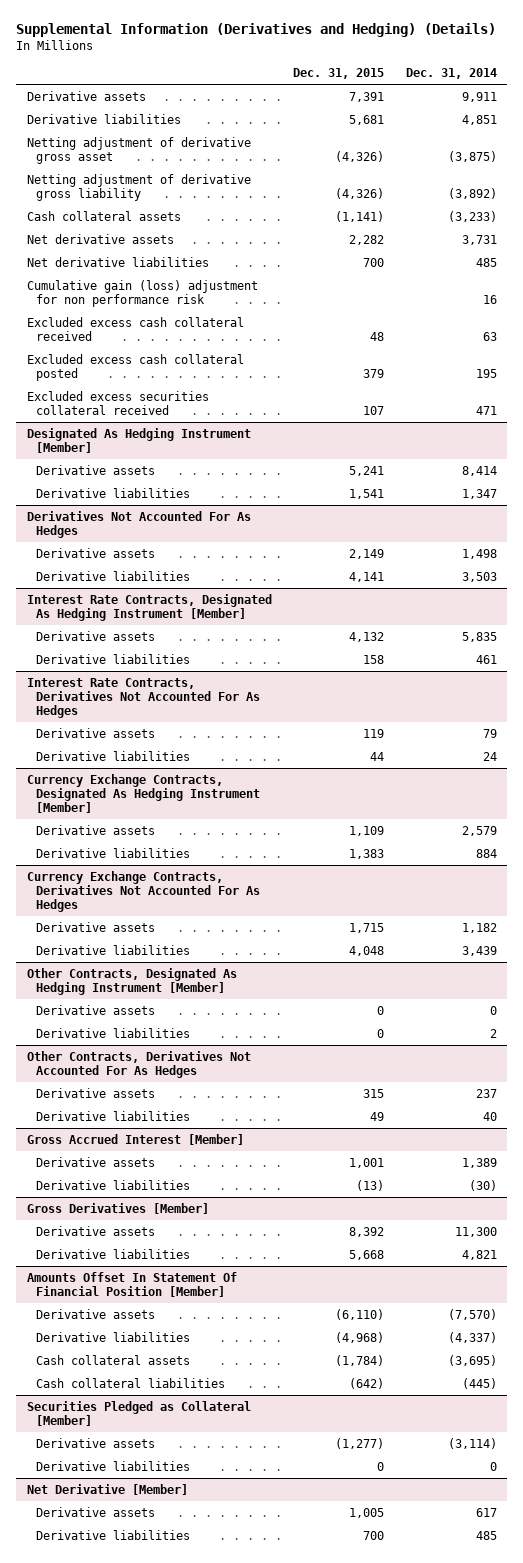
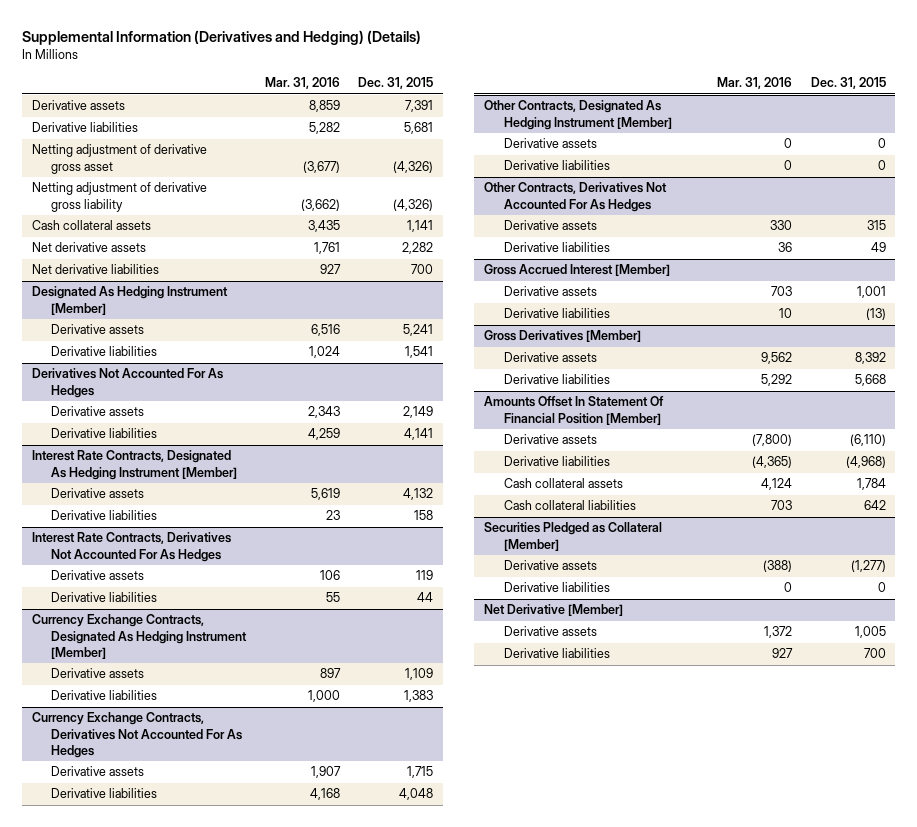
[405,68,497,80] Dec. 31, 2014 -> none
none -> [264,77,340,90] Mar. 31, 2016
[335,210,385,222] (1,141) -> [407,220,434,233] 1,141
[26,279,258,307] Cumulative gain (loss) adjustment for non performance risk -> none
[26,316,244,341] Excluded excess cash collateral received -> none
[26,353,244,381] Excluded excess cash collateral posted -> none
[26,390,209,415] Excluded excess securities collateral received -> none
[335,1354,385,1366] (1,784) -> [856,478,886,491] 1,784
[349,1377,385,1389] (642) -> [863,500,886,511] 642

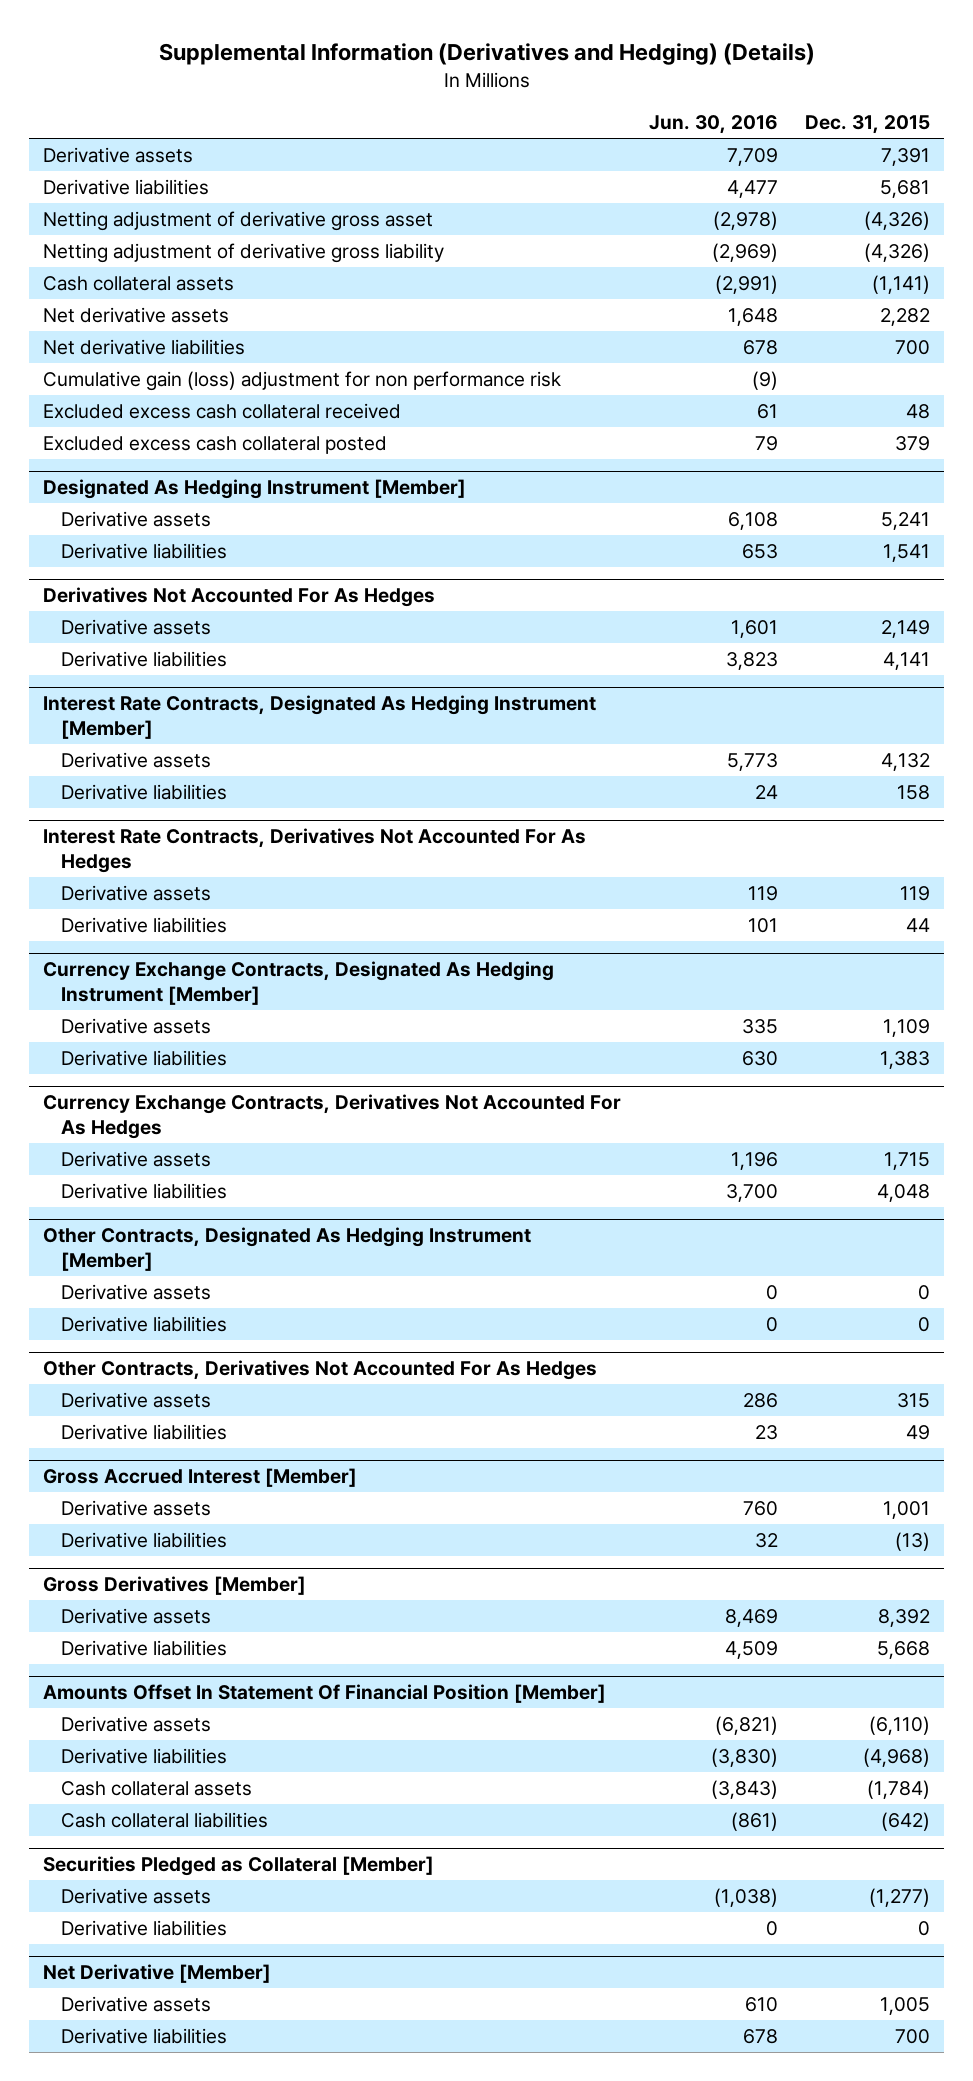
[264,77,340,90] Mar. 31, 2016 -> none
none -> [648,115,778,135] Jun. 30, 2016
[407,220,434,233] 1,141 -> [872,274,931,294] (1,141)
none -> [43,370,562,391] Cumulative gain (loss) adjustment for non performance risk
none -> [43,402,402,419] Excluded excess cash collateral received
none -> [43,435,388,454] Excluded excess cash collateral posted
[856,478,886,491] 1,784 -> [867,1779,931,1799] (1,784)
[863,500,886,511] 642 -> [881,1811,931,1831] (642)

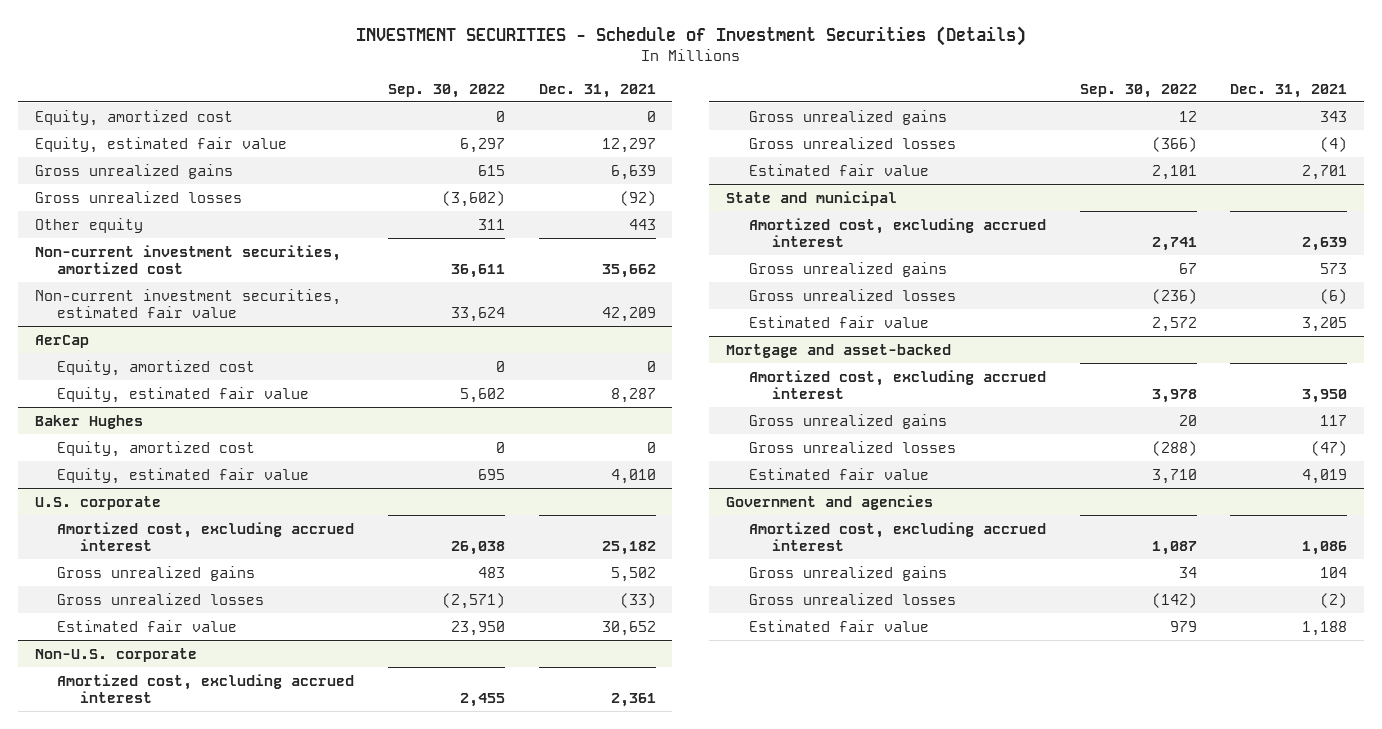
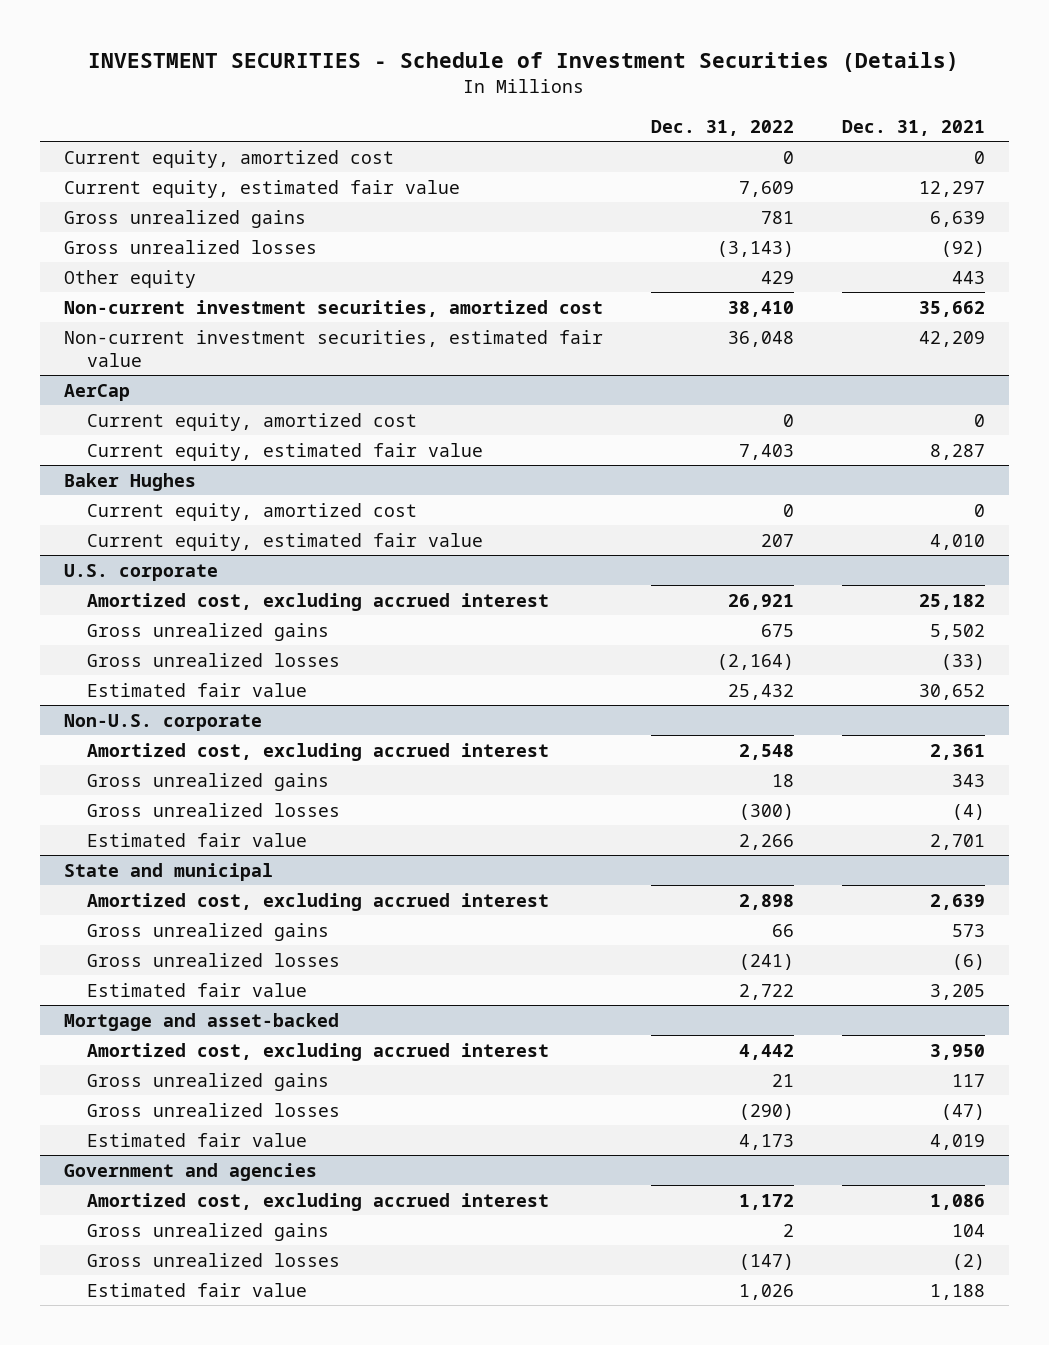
[387,83,505,98] Sep. 30, 2022 -> none
none -> [650,119,794,136] Dec. 31, 2022
[34,109,233,126] Equity, amortized cost -> [64,149,395,168] Current equity, amortized cost
[34,136,287,153] Equity, estimated fair value -> [64,179,461,198] Current equity, estimated fair value
[57,359,256,376] Equity, amortized cost -> [86,412,417,431] Current equity, amortized cost
[57,386,310,403] Equity, estimated fair value -> [86,442,483,461] Current equity, estimated fair value
[57,440,256,457] Equity, amortized cost -> [86,502,417,521] Current equity, amortized cost
[57,467,310,484] Equity, estimated fair value -> [86,532,483,551] Current equity, estimated fair value

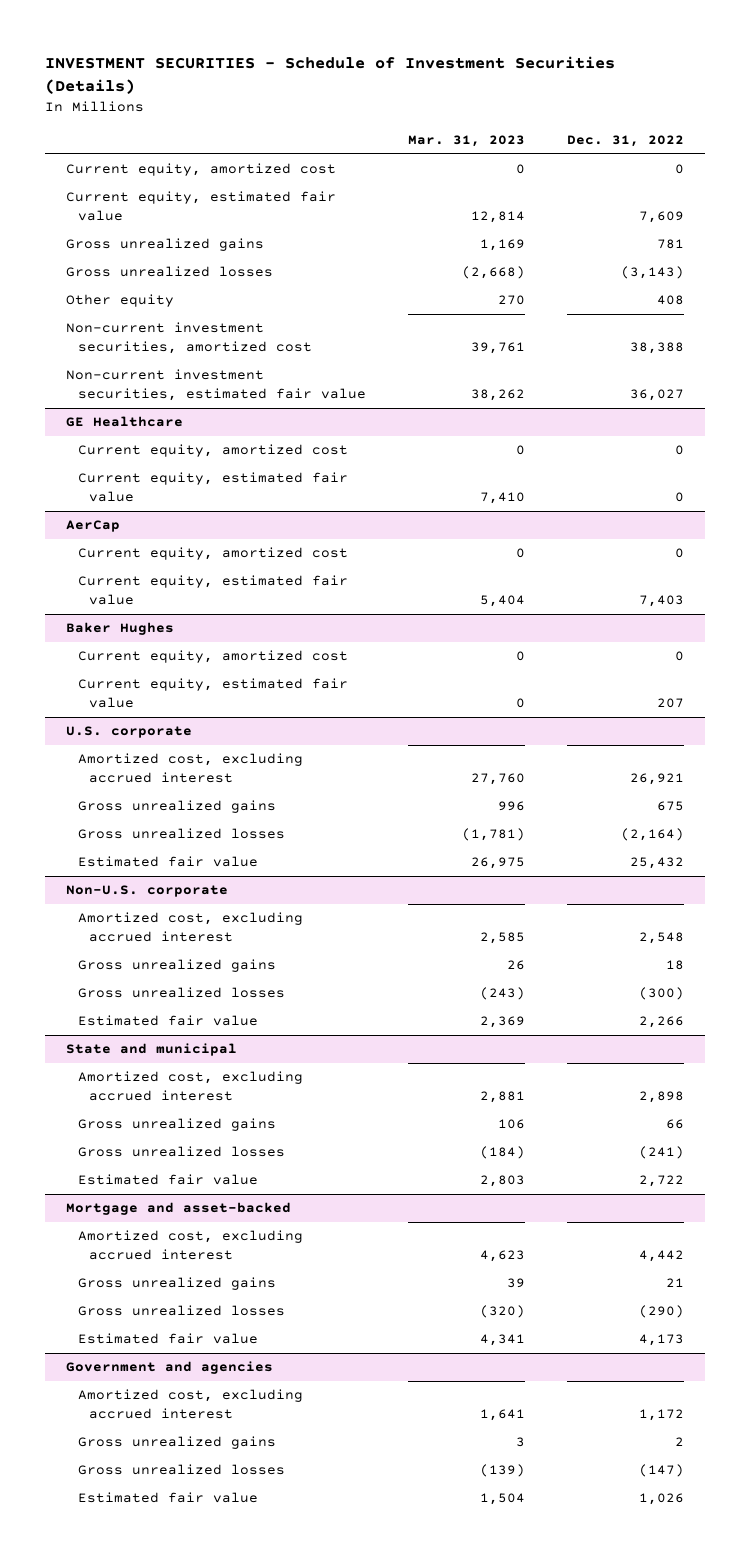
[841,119,985,136] Dec. 31, 2021 -> none
none -> [407,135,525,148] Mar. 31, 2023
[760,270,794,284] 429 -> [656,295,684,306] 408
[727,300,794,317] 38,410 -> [629,341,684,354] 38,388
[727,330,794,347] 36,048 -> [629,388,684,401] 36,027
none -> [66,416,184,428] GE Healthcare
none -> [77,444,348,458] Current equity, amortized cost
none -> [77,472,348,502] Current equity, estimated fair value

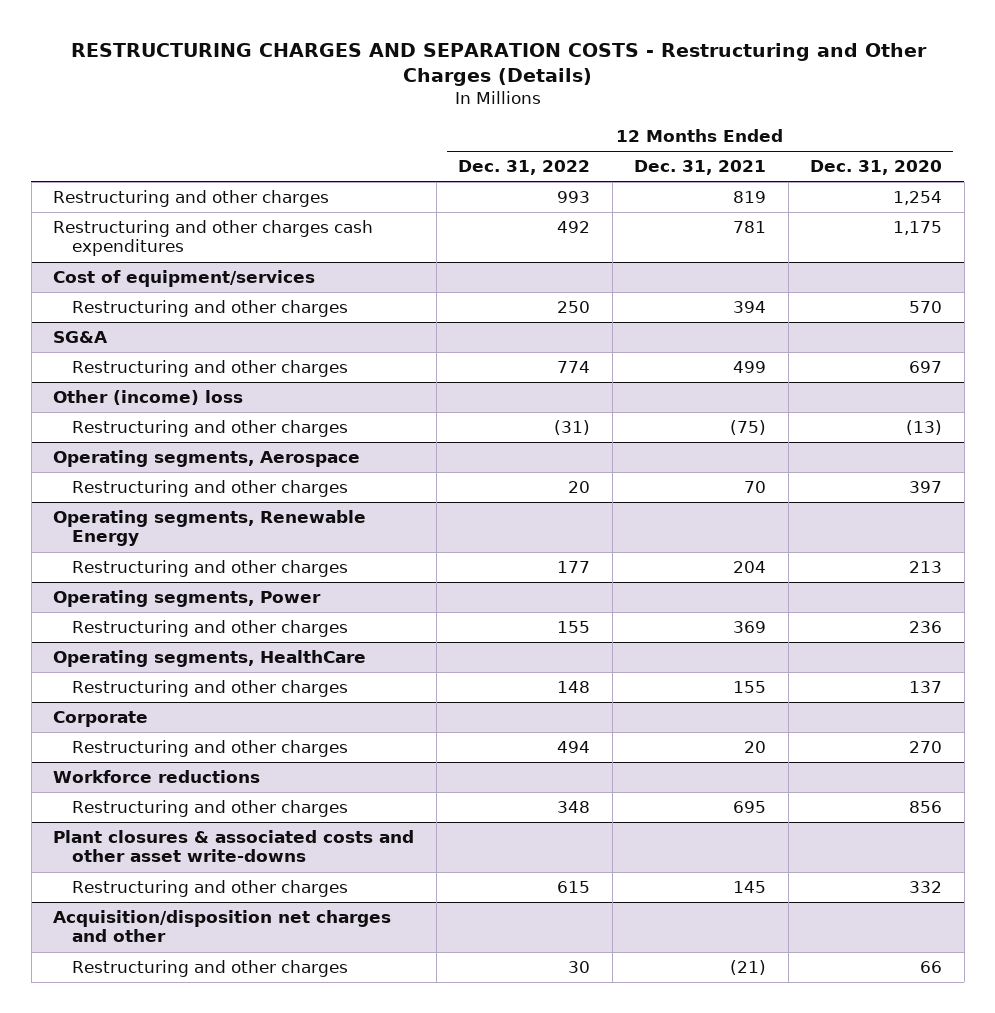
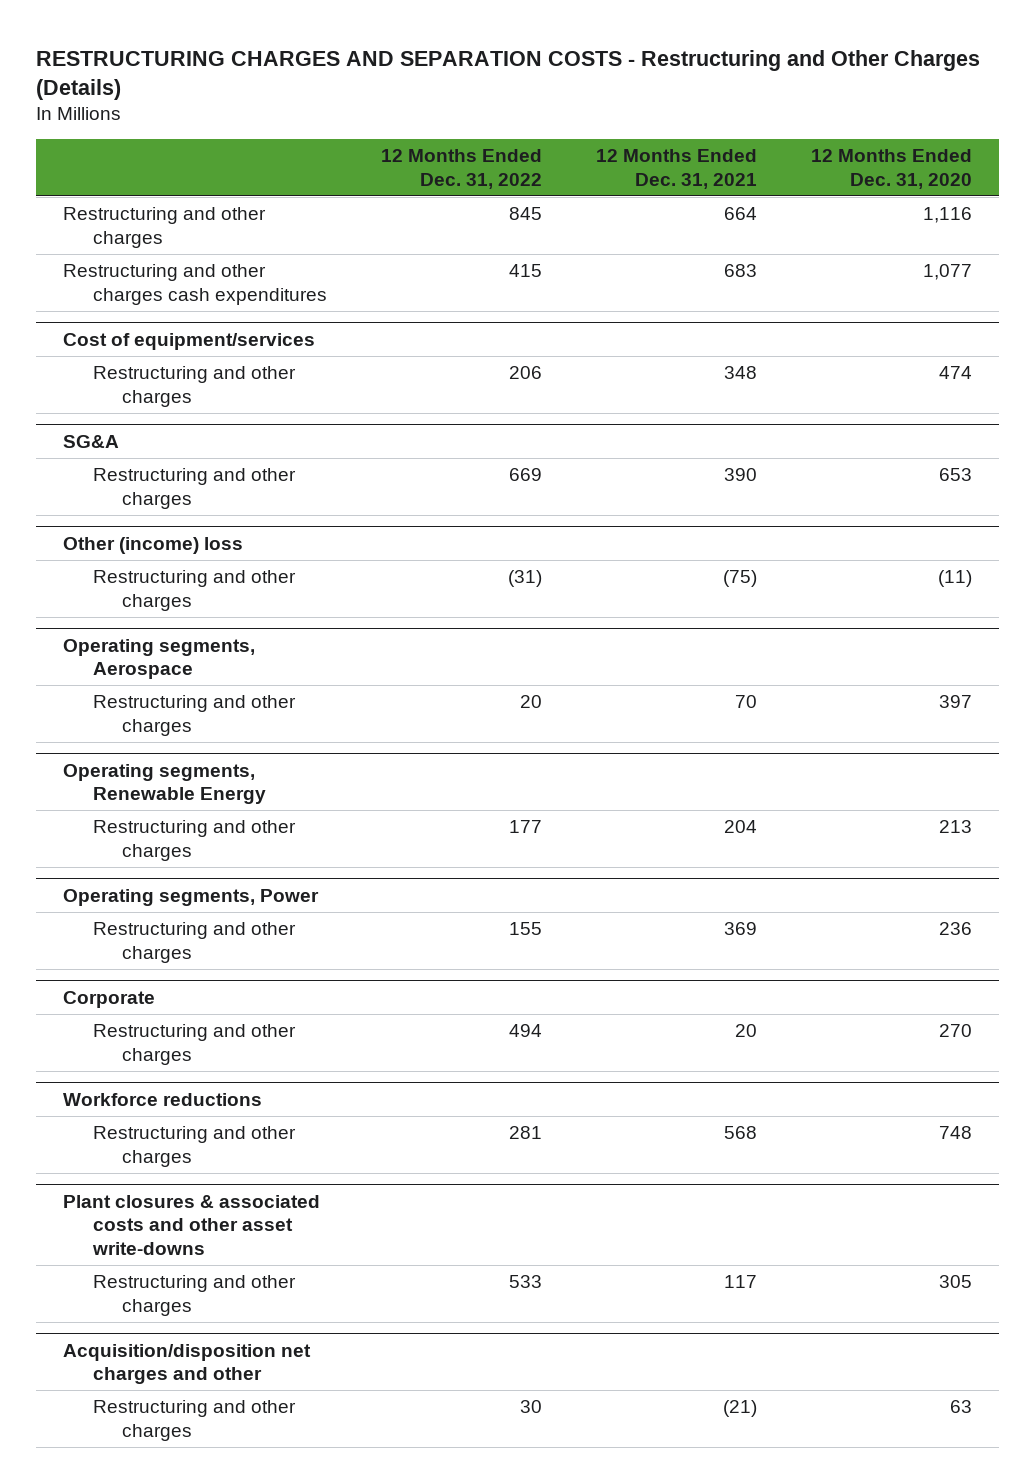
[557,191,591,204] 993 -> [508,207,542,221] 845
[733,191,767,204] 819 -> [724,207,758,221] 664
[893,191,943,206] 1,254 -> [923,207,973,224] 1,116
[557,221,591,234] 492 -> [508,264,542,278] 415
[733,221,767,234] 781 -> [724,264,758,278] 683
[893,221,943,236] 1,175 -> [923,264,973,281] 1,077
[557,301,591,314] 250 -> [508,366,542,380] 206
[733,301,767,314] 394 -> [724,366,758,380] 348
[909,301,943,314] 570 -> [939,366,973,380] 474
[557,361,591,374] 774 -> [508,468,542,482] 669
[733,361,767,374] 499 -> [724,468,758,482] 390
[909,361,943,374] 697 -> [939,468,973,482] 653
[906,420,943,436] (13) -> [938,570,973,588] (11)
[53,650,367,668] Operating segments, HealthCare -> none
[71,680,348,698] Restructuring and other charges -> none
[557,801,591,814] 348 -> [508,1126,542,1140] 281
[733,801,767,814] 695 -> [724,1126,758,1140] 568
[909,801,943,814] 856 -> [939,1126,973,1140] 748
[557,881,591,894] 615 -> [508,1275,542,1289] 533
[733,881,767,894] 145 -> [724,1275,758,1289] 117
[909,881,943,894] 332 -> [939,1275,973,1289] 305
[920,961,943,974] 66 -> [950,1400,973,1414] 63

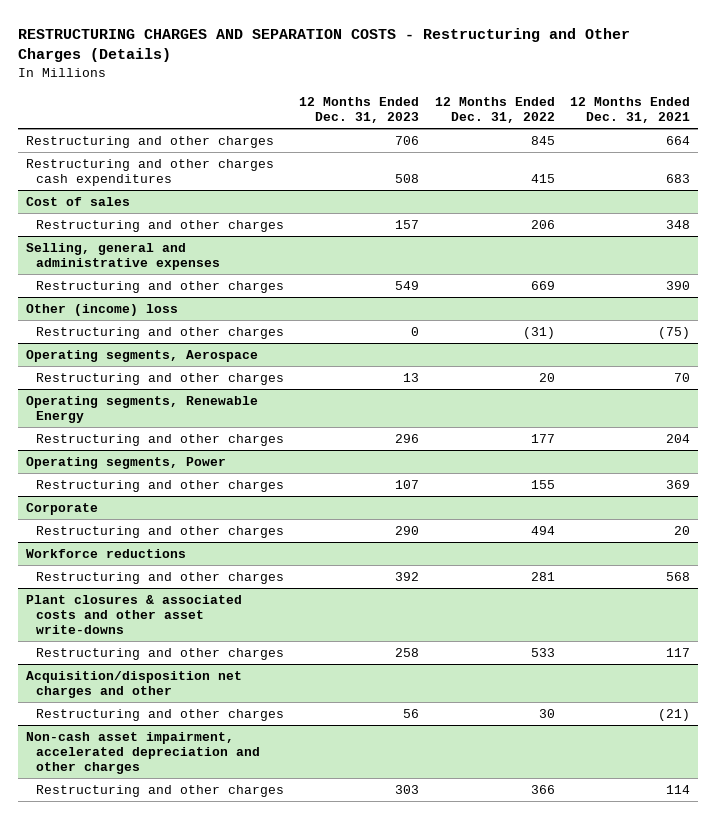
[811,149,973,189] 12 Months Ended Dec. 31, 2020 -> none
none -> [299,96,420,124] 12 Months Ended Dec. 31, 2023
[63,332,316,350] Cost of equipment/services -> [25,196,130,206] Cost of sales
[63,434,120,448] SG&A -> [25,242,220,270] Selling, general and administrative expenses
none -> [25,731,260,775] Non-cash asset impairment, accelerated depreciation and other charges
none -> [35,784,284,797] Restructuring and other charges

